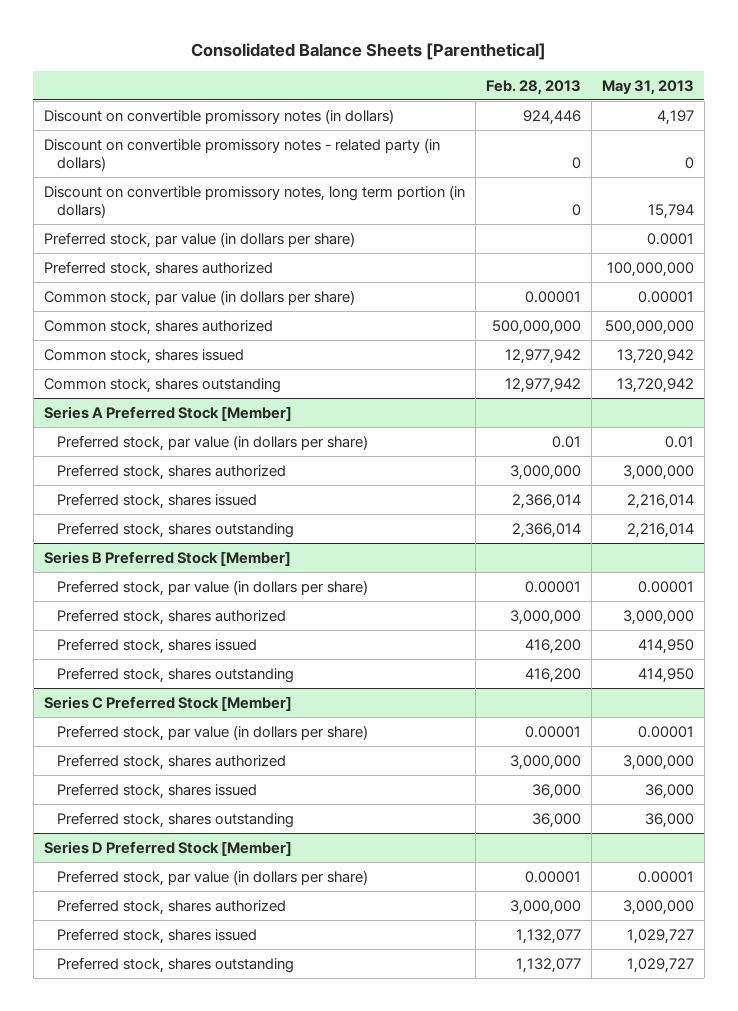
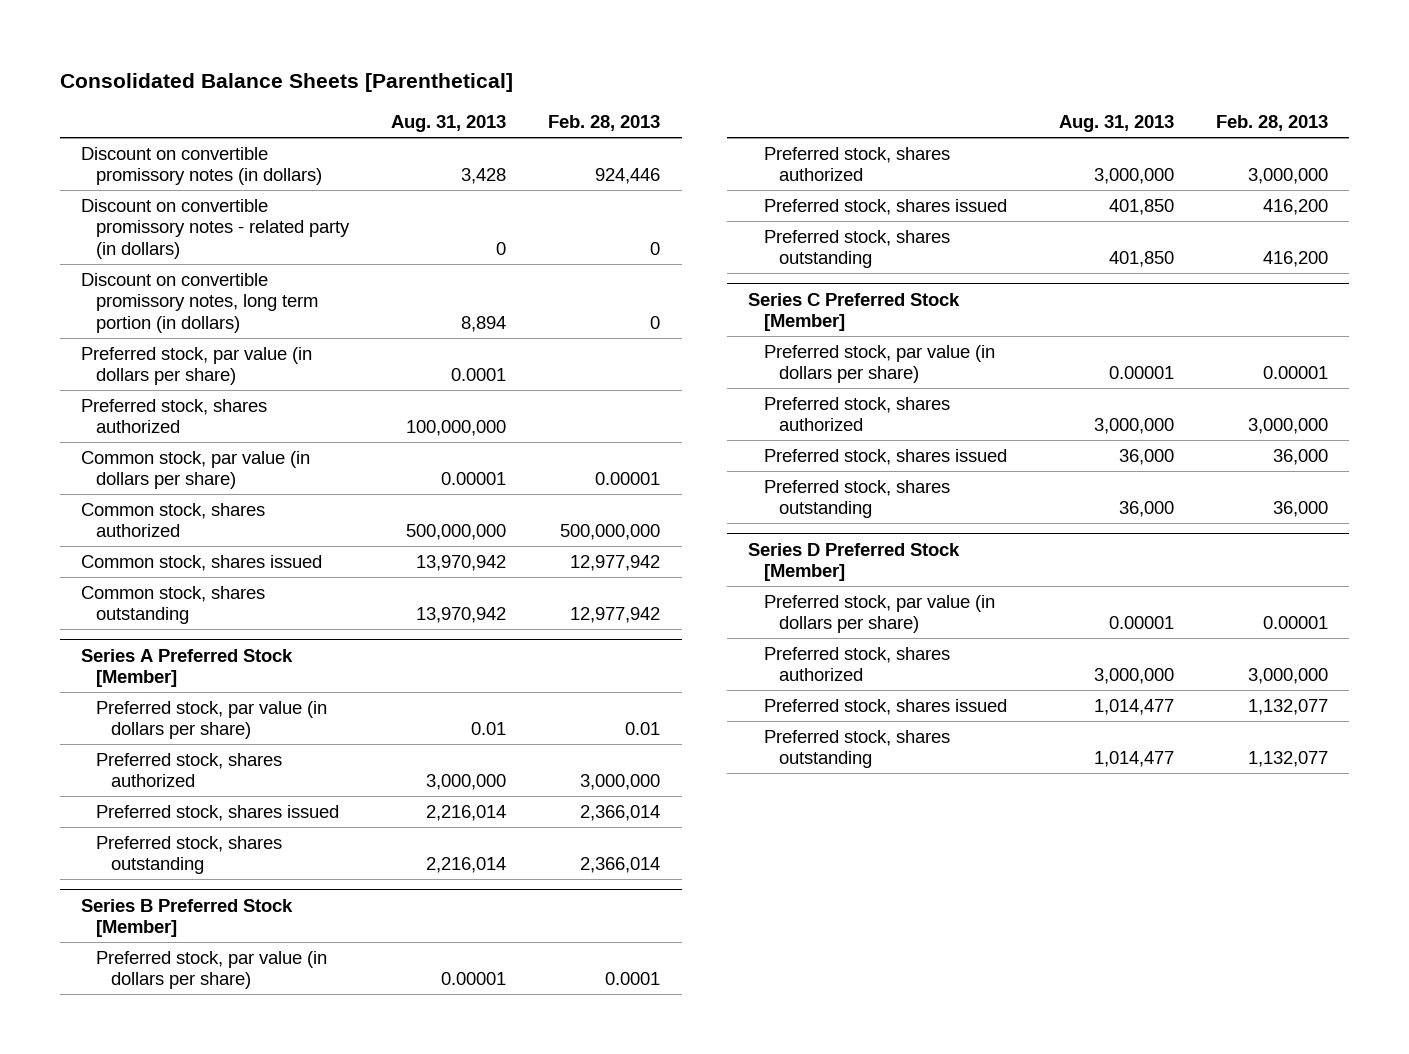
[601,79,694,95] May 31, 2013 -> none
none -> [391,115,507,133] Aug. 31, 2013
[524,580,581,593] 0.00001 -> [605,972,661,986] 0.0001

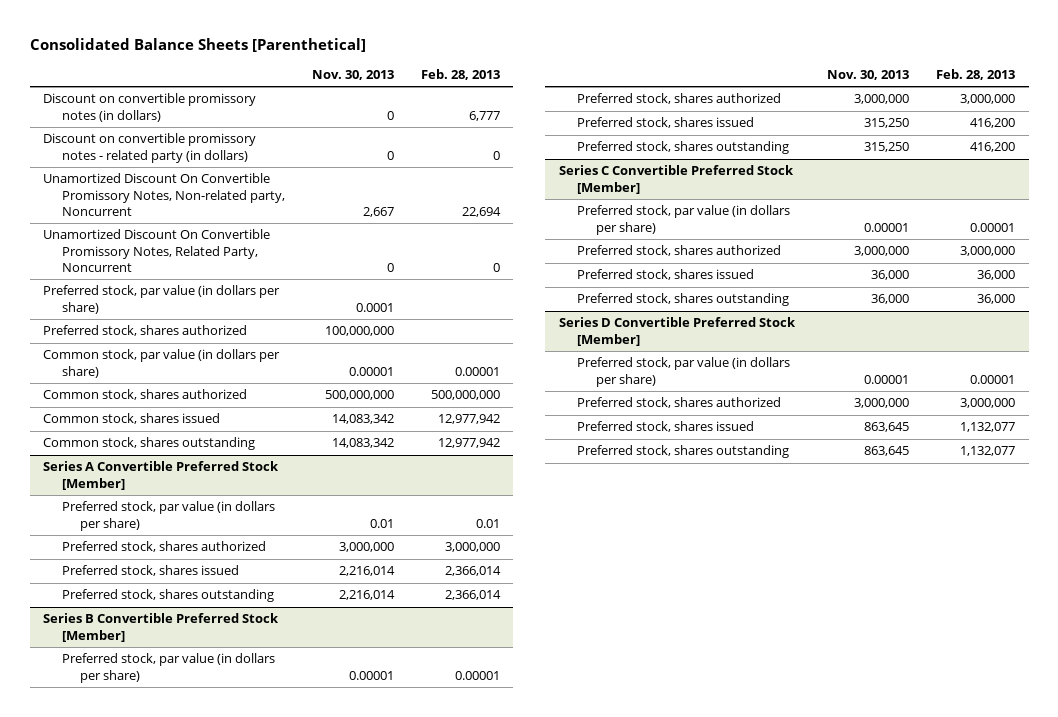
[391,115,507,133] Aug. 31, 2013 -> none
none -> [311,70,394,81] Nov. 30, 2013
[595,168,661,185] 924,446 -> [468,110,500,121] 6,777
[80,272,319,333] Discount on convertible promissory notes, long term portion (in dollars) -> none
none -> [43,173,285,217] Unamortized Discount On Convertible Promissory Notes, Non-related party, Noncurrent
none -> [43,229,271,273] Unamortized Discount On Convertible Promissory Notes, Related Party, Noncurrent
[80,648,293,688] Series A Preferred Stock [Member] -> [43,461,280,490] Series A Convertible Preferred Stock [Member]
[80,898,293,938] Series B Preferred Stock [Member] -> [43,613,280,642] Series B Convertible Preferred Stock [Member]
[605,972,661,986] 0.0001 -> [454,670,500,680] 0.00001
[748,292,961,332] Series C Preferred Stock [Member] -> [558,165,794,194] Series C Convertible Preferred Stock [Member]
[748,542,961,582] Series D Preferred Stock [Member] -> [558,317,796,346] Series D Convertible Preferred Stock [Member]

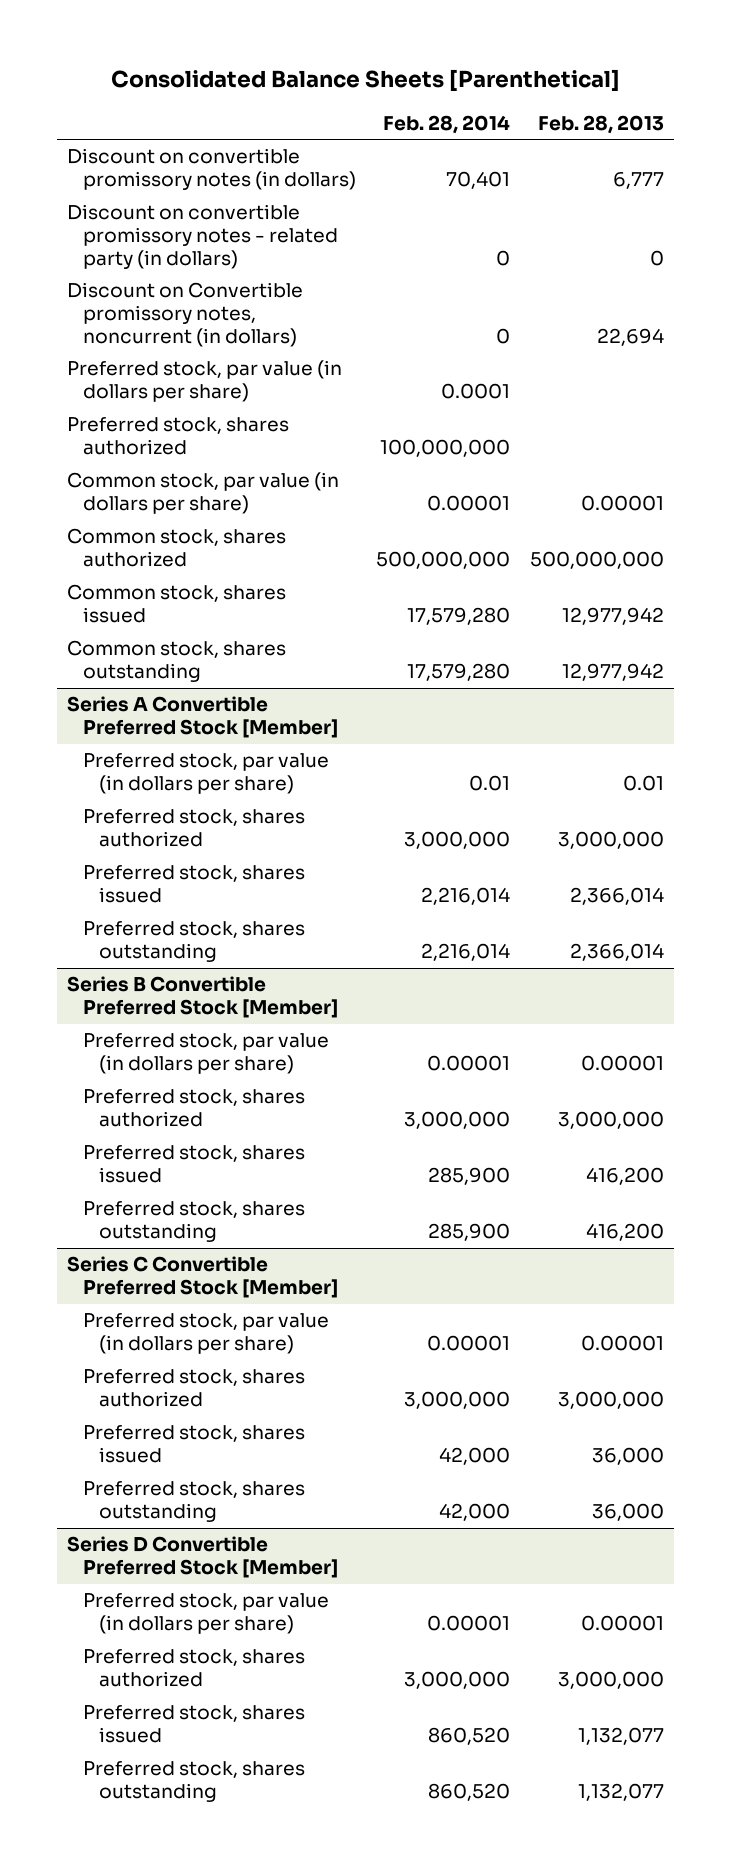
[311,70,394,81] Nov. 30, 2013 -> none
none -> [383,114,511,134] Feb. 28, 2014
[43,229,271,273] Unamortized Discount On Convertible Promissory Notes, Related Party, Noncurrent -> none
[43,173,285,217] Unamortized Discount On Convertible Promissory Notes, Non-related party, Noncurrent -> [67,282,304,348] Discount on Convertible promissory notes, noncurrent (in dollars)

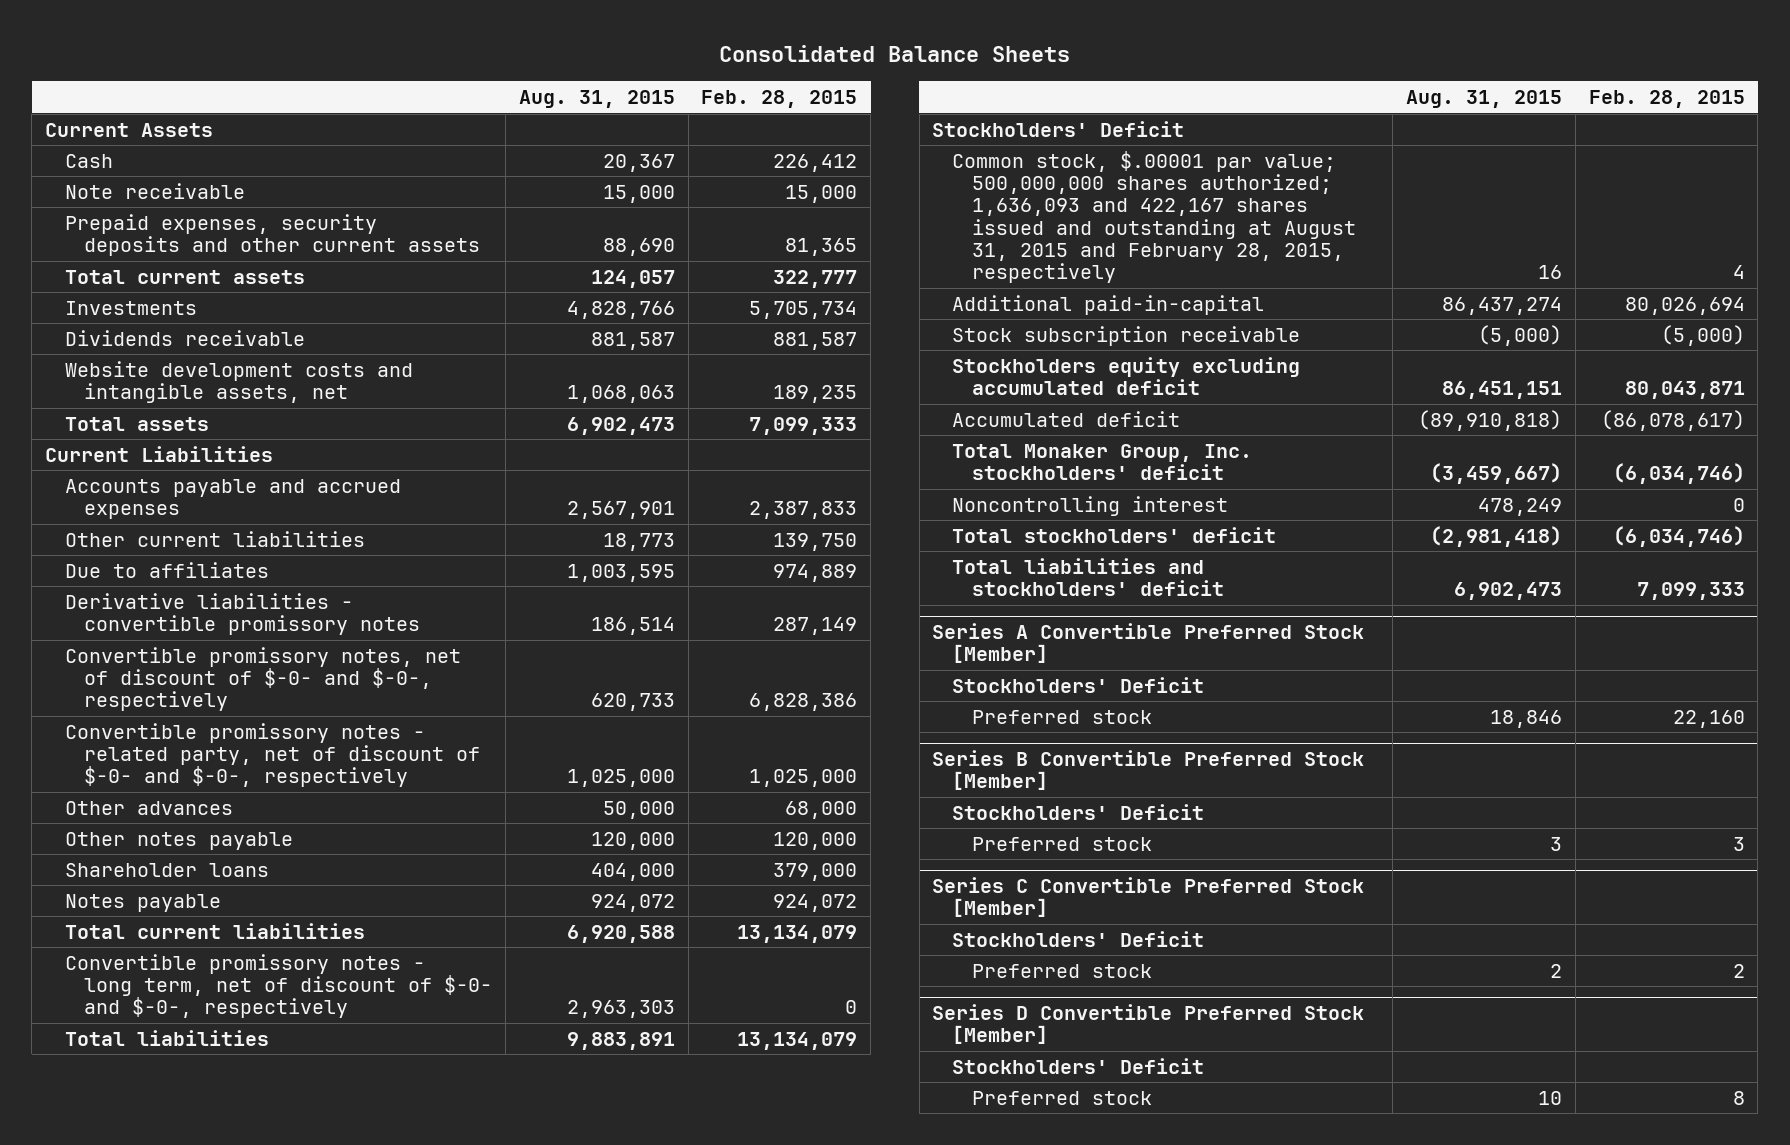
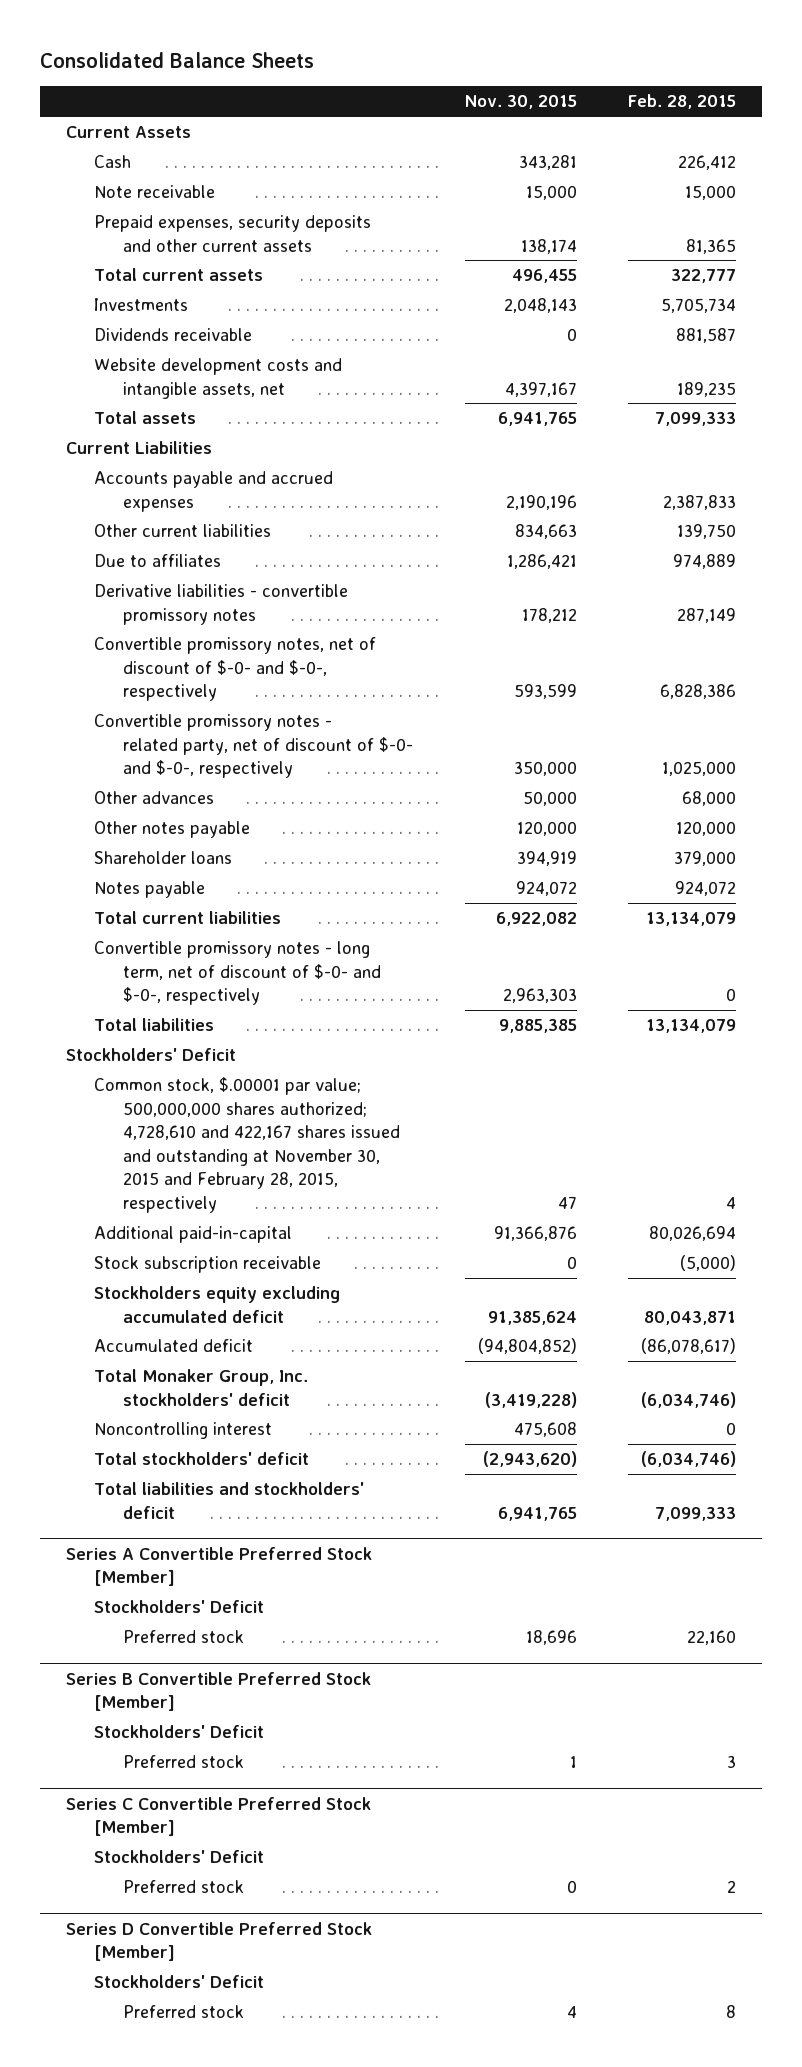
[518,89,675,108] Aug. 31, 2015 -> none
none -> [464,95,577,110] Nov. 30, 2015
[951,150,1356,284] Common stock, $.00001 par value; 500,000,000 shares authorized; 1,636,093 and 422,167 shares issued and outstanding at August 31, 2015 and February 28, 2015, respectively -> [94,1077,400,1213] Common stock, $.00001 par value; 500,000,000 shares authorized; 4,728,610 and 422,167 shares issued and outstanding at November 30, 2015 and February 28, 2015, respectively

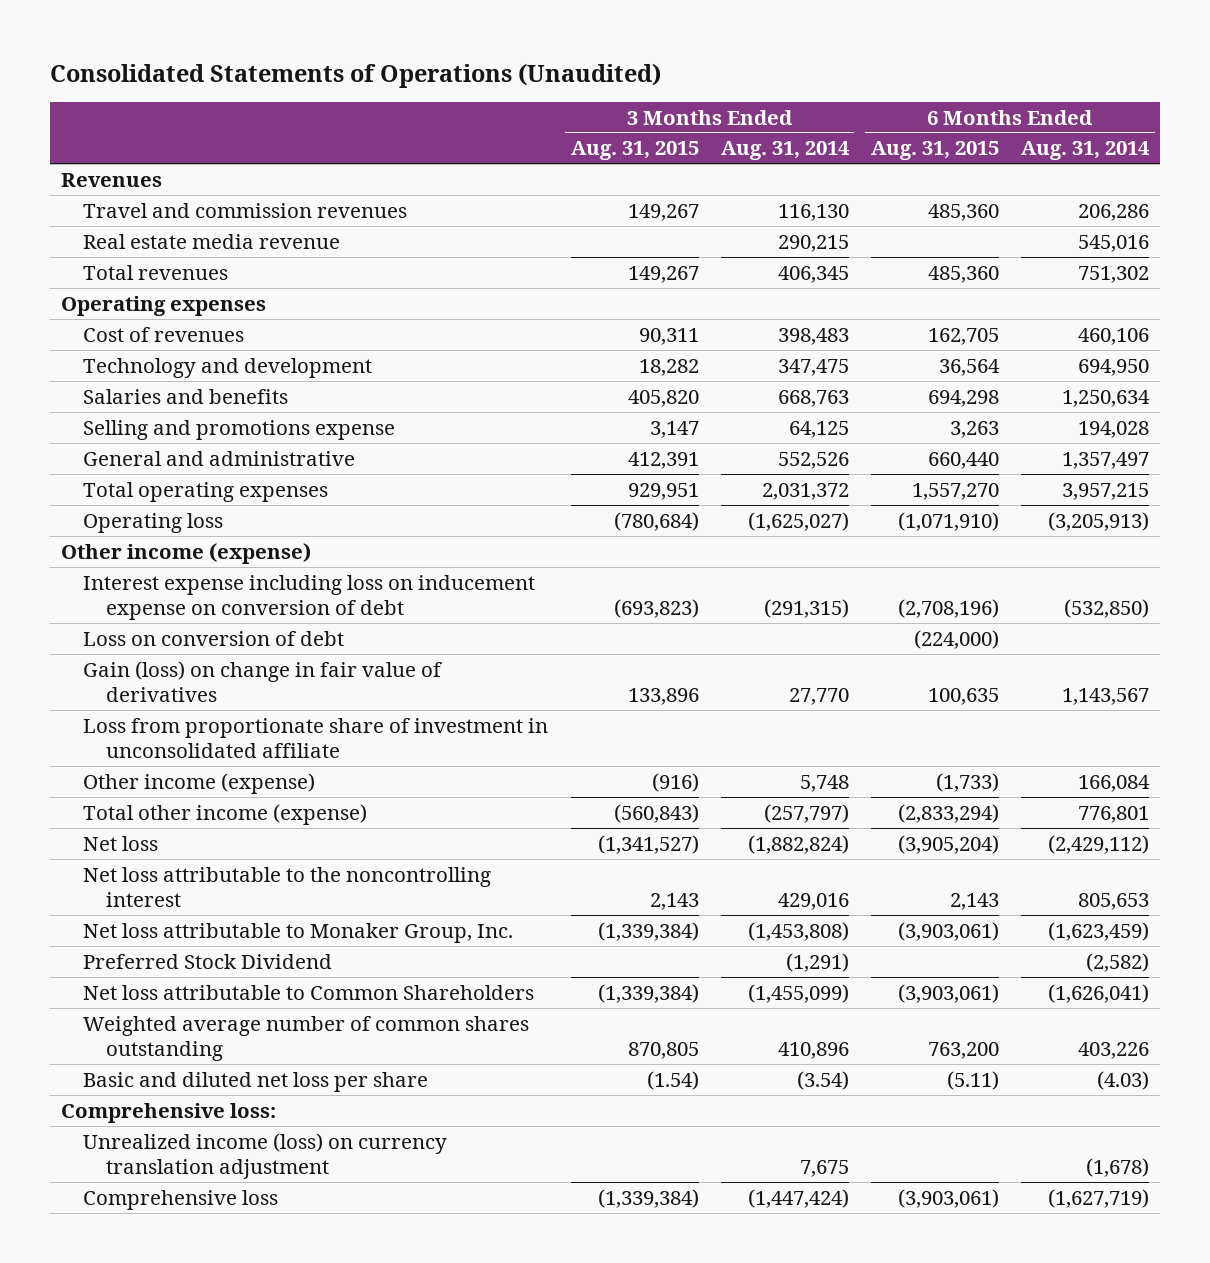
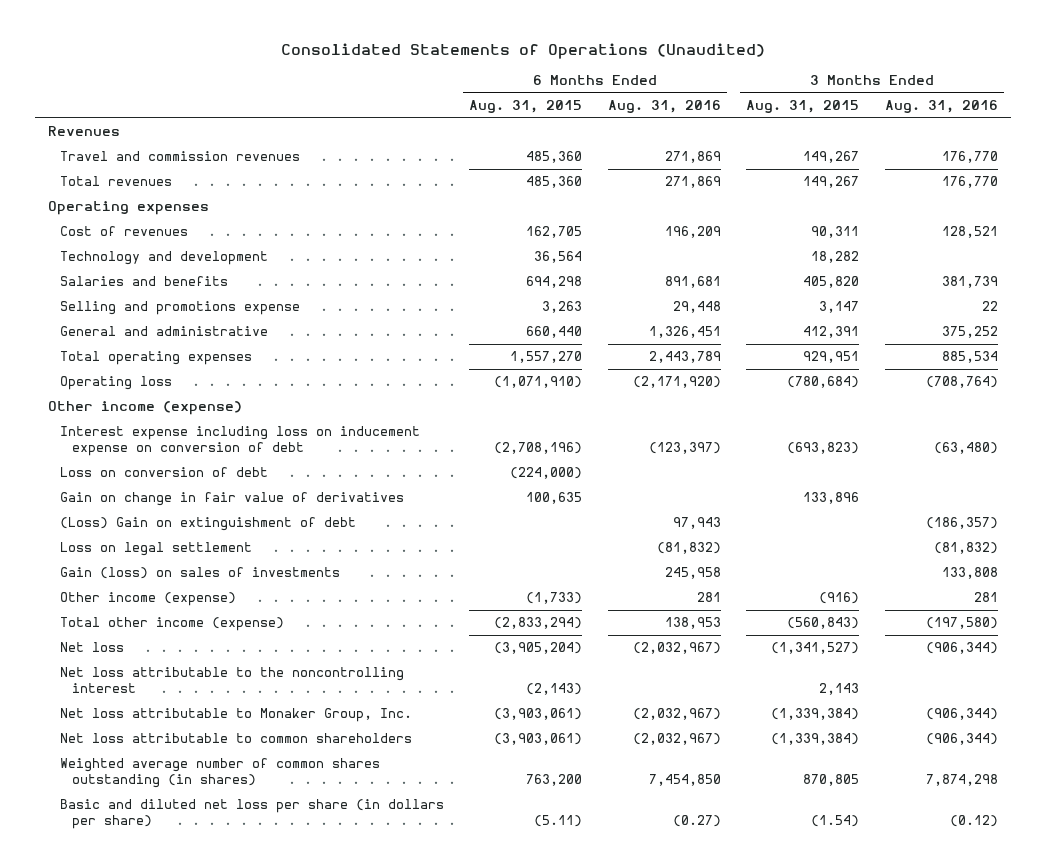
[720,141,850,161] Aug. 31, 2014 -> none
[1021,141,1151,161] Aug. 31, 2014 -> none
none -> [607,99,721,113] Aug. 31, 2016
none -> [884,99,998,113] Aug. 31, 2016
[83,233,341,249] Real estate media revenue -> none
[83,717,549,758] Loss from proportionate share of investment in unconsolidated affiliate -> none
[83,660,443,702] Gain (loss) on change in fair value of derivatives -> [59,492,404,507] Gain on change in fair value of derivatives
none -> [59,517,356,532] (Loss) Gain on extinguishment of debt
none -> [59,542,252,557] Loss on legal settlement
none -> [59,567,340,580] Gain (loss) on sales of investments
[949,892,999,910] 2,143 -> [526,683,583,696] (2,143)
[83,953,333,969] Preferred Stock Dividend -> none
[61,1102,277,1123] Comprehensive loss: -> none
[83,1132,448,1179] Unrealized income (loss) on currency translation adjustment -> none
[83,1189,279,1210] Comprehensive loss -> none
[83,984,535,1000] Net loss attributable to Common Shareholders -> [59,733,412,744] Net loss attributable to common shareholders
[83,1015,530,1061] Weighted average number of common shares outstanding -> [59,758,380,789] Weighted average number of common shares outstanding (in shares)
[83,1071,429,1092] Basic and diluted net loss per share -> [59,799,444,830] Basic and diluted net loss per share (in dollars per share)

